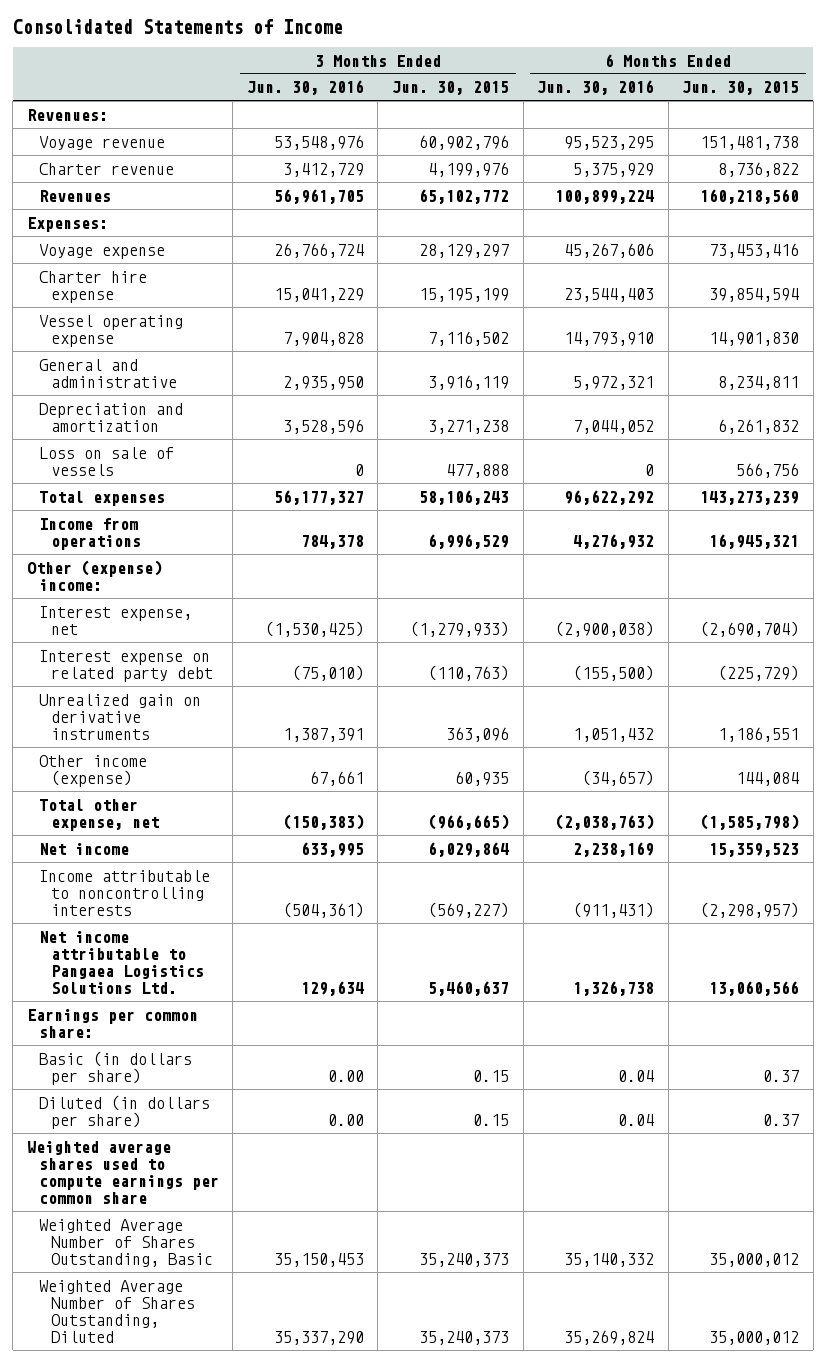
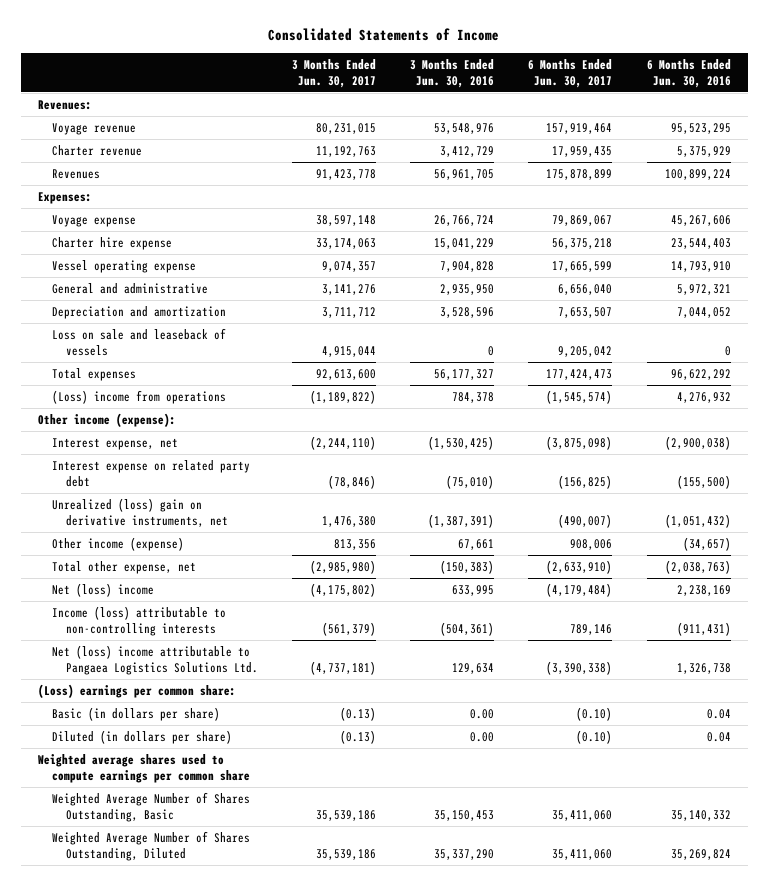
[392,81,510,96] Jun. 30, 2015 -> none
[682,81,800,96] Jun. 30, 2015 -> none
none -> [291,58,376,88] 3 Months Ended Jun. 30, 2017
none -> [528,58,613,88] 6 Months Ended Jun. 30, 2017
[38,446,174,476] Loss on sale of vessels -> [51,328,226,356] Loss on sale and leaseback of vessels
[38,517,141,550] Income from operations -> [51,390,226,405] (Loss) income from operations
[26,559,162,591] Other (expense) income: -> [37,413,176,428] Other income (expense):
[38,693,201,740] Unrealized gain on derivative instruments -> [51,498,228,527] Unrealized (loss) gain on derivative instruments, net
[282,727,364,742] 1,387,391 -> [428,513,495,528] (1,387,391)
[573,727,655,742] 1,051,432 -> [664,513,731,528] (1,051,432)
[38,842,129,855] Net income -> [51,583,154,598] Net (loss) income
[38,869,210,916] Income attributable to noncontrolling interests -> [51,606,226,636] Income (loss) attributable to non-controlling interests
[38,930,204,995] Net income attributable to Pangaea Logistics Solutions Ltd. -> [51,645,258,675] Net (loss) income attributable to Pangaea Logistics Solutions Ltd.
[26,1008,198,1038] Earnings per common share: -> [37,684,236,699] (Loss) earnings per common share:

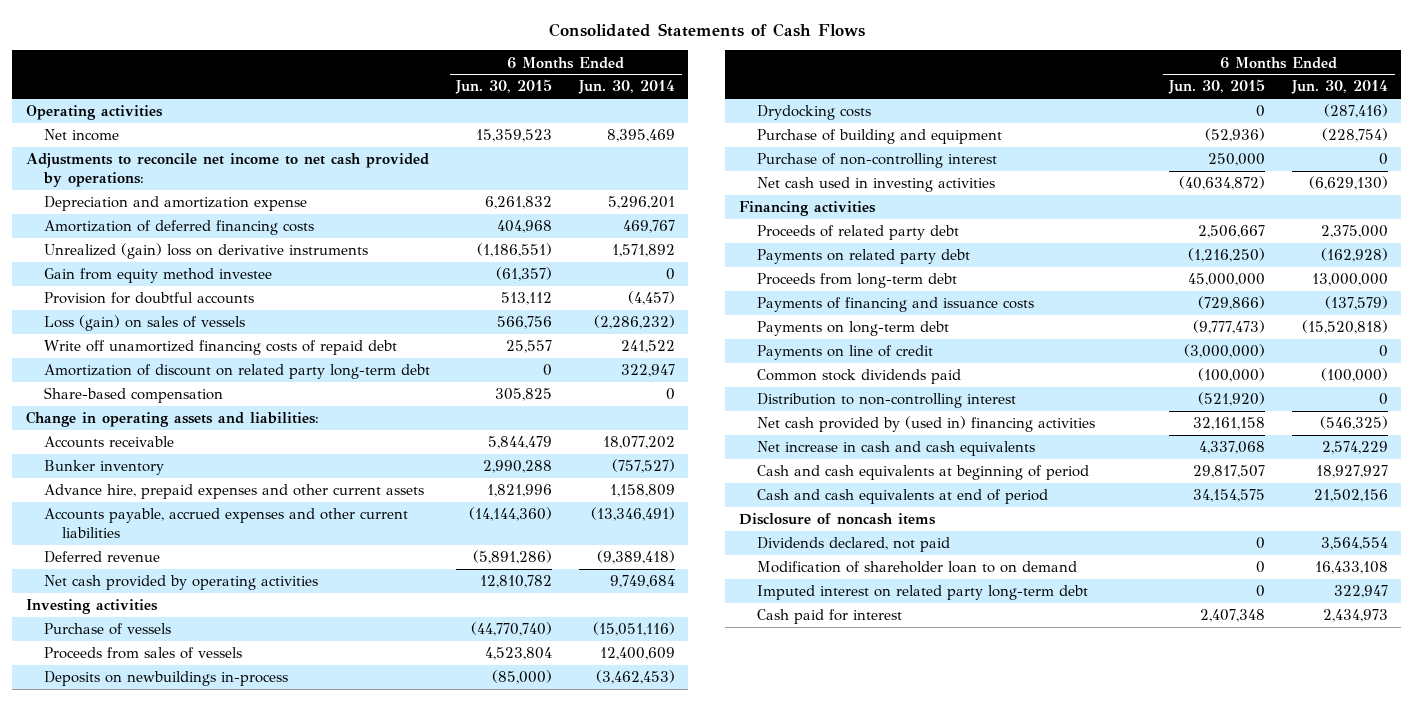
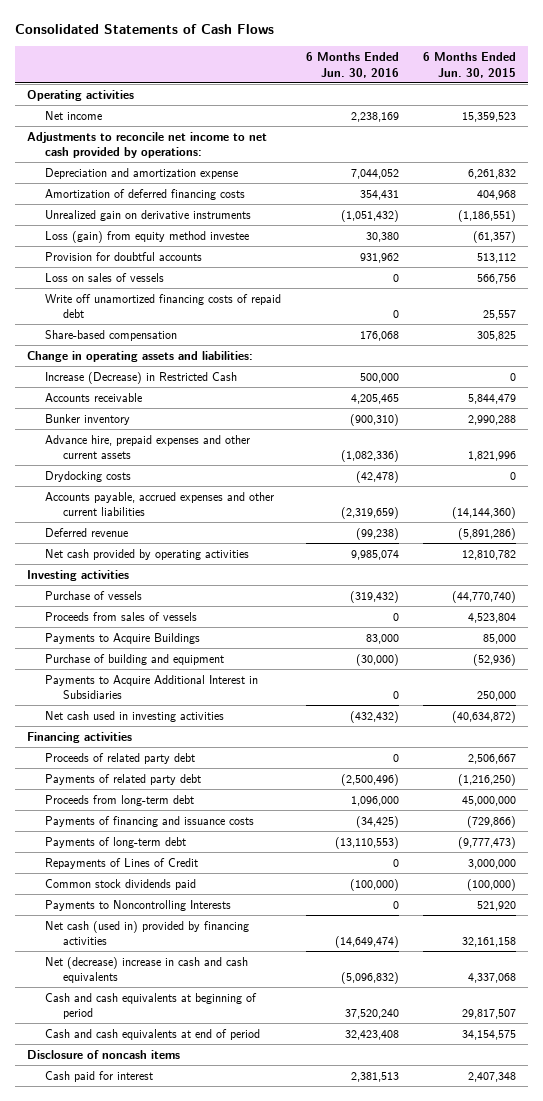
[577,80,675,95] Jun. 30, 2014 -> none
none -> [305,51,399,78] 6 Months Ended Jun. 30, 2016
[43,243,368,260] Unrealized (gain) loss on derivative instruments -> [45,209,252,221] Unrealized gain on derivative instruments
[43,268,272,284] Gain from equity method investee -> [45,230,250,243] Loss (gain) from equity method investee
[43,315,245,332] Loss (gain) on sales of vessels -> [45,272,165,282] Loss on sales of vessels
[43,364,430,380] Amortization of discount on related party long-term debt -> none
none -> [45,371,238,384] Increase (Decrease) in Restricted Cash
[756,105,871,121] Drydocking costs -> [45,470,132,482] Drydocking costs
[43,671,288,687] Deposits on newbuildings in-process -> none
none -> [45,632,201,644] Payments to Acquire Buildings
[756,153,997,169] Purchase of non-controlling interest -> [45,674,259,700] Payments to Acquire Additional Interest in Subsidiaries
[756,249,970,265] Payments on related party debt -> [45,773,202,785] Payments of related party debt
[756,321,949,337] Payments on long-term debt -> [45,836,187,848] Payments of long-term debt
[756,345,933,361] Payments on line of credit -> [45,857,199,869] Repayments of Lines of Credit
[1184,344,1266,359] (3,000,000) -> [467,858,516,869] 3,000,000
[756,393,1016,409] Distribution to non-controlling interest -> [45,899,232,911] Payments to Noncontrolling Interests
[1198,392,1266,407] (521,920) -> [476,900,516,911] 521,920
[756,416,1095,433] Net cash provided by (used in) financing activities -> [45,920,250,946] Net cash (used in) provided by financing activities
[756,441,1035,457] Net increase in cash and cash equivalents -> [45,956,249,984] Net (decrease) increase in cash and cash equivalents
[756,537,950,553] Dividends declared, not paid -> none
[756,561,1077,574] Modification of shareholder loan to on demand -> none
[756,585,1088,601] Imputed interest on related party long-term debt -> none

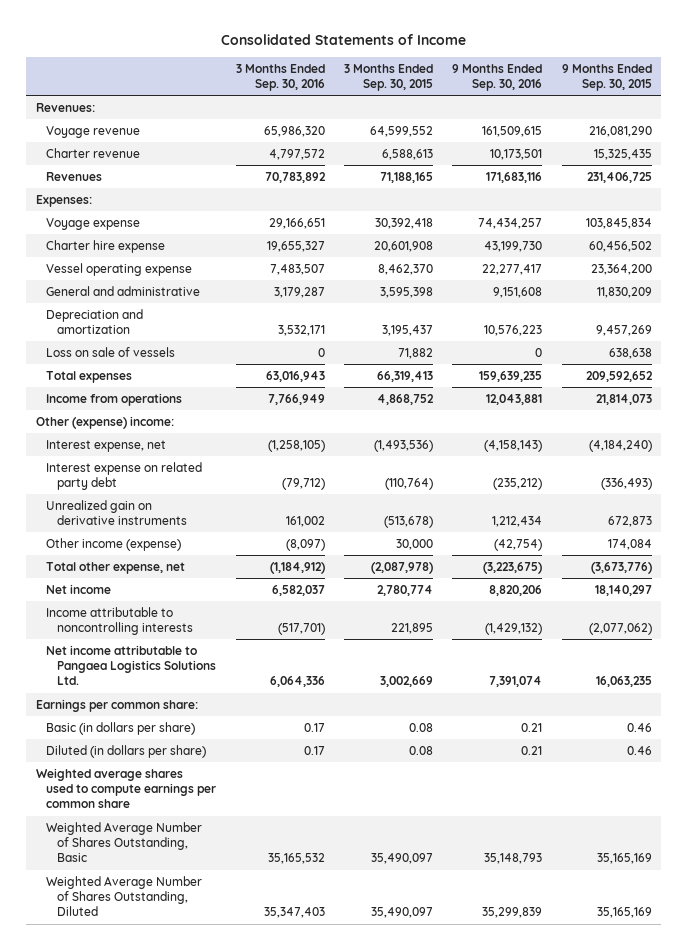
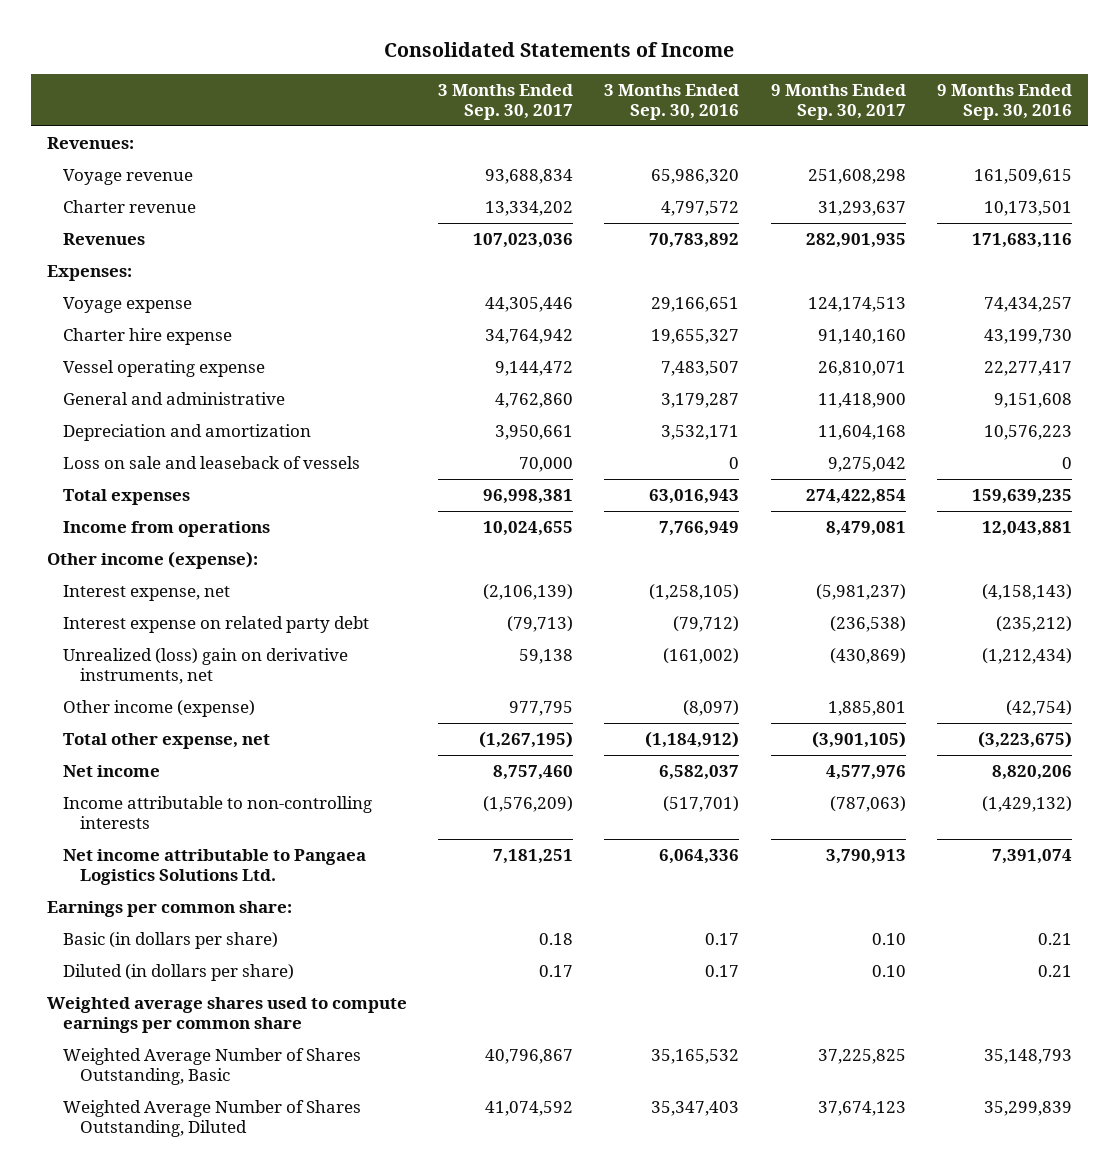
[344,63,434,92] 3 Months Ended Sep. 30, 2015 -> none
[561,63,652,92] 9 Months Ended Sep. 30, 2015 -> none
none -> [438,84,574,121] 3 Months Ended Sep. 30, 2017
none -> [770,84,906,121] 9 Months Ended Sep. 30, 2017
[46,346,176,357] Loss on sale of vessels -> [63,455,361,469] Loss on sale and leaseback of vessels
[35,415,174,429] Other (expense) income: -> [46,550,258,569] Other income (expense):
[46,499,188,526] Unrealized gain on derivative instruments -> [63,647,349,684] Unrealized (loss) gain on derivative instruments, net
[285,516,325,528] 161,002 -> [663,647,740,664] (161,002)
[492,516,543,528] 1,212,434 -> [981,647,1072,664] (1,212,434)
[46,606,194,636] Income attributable to noncontrolling interests -> [63,795,373,829] Income attributable to non-controlling interests

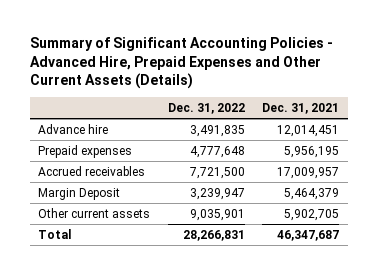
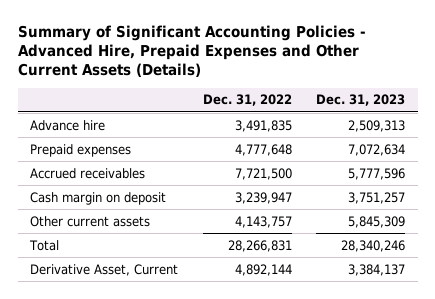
[262,103,340,115] Dec. 31, 2021 -> none
none -> [316,94,406,107] Dec. 31, 2023
[38,187,121,200] Margin Deposit -> [29,191,166,205] Cash margin on deposit
[189,208,245,221] 9,035,901 -> [234,215,292,228] 4,143,757
none -> [29,263,178,276] Derivative Asset, Current

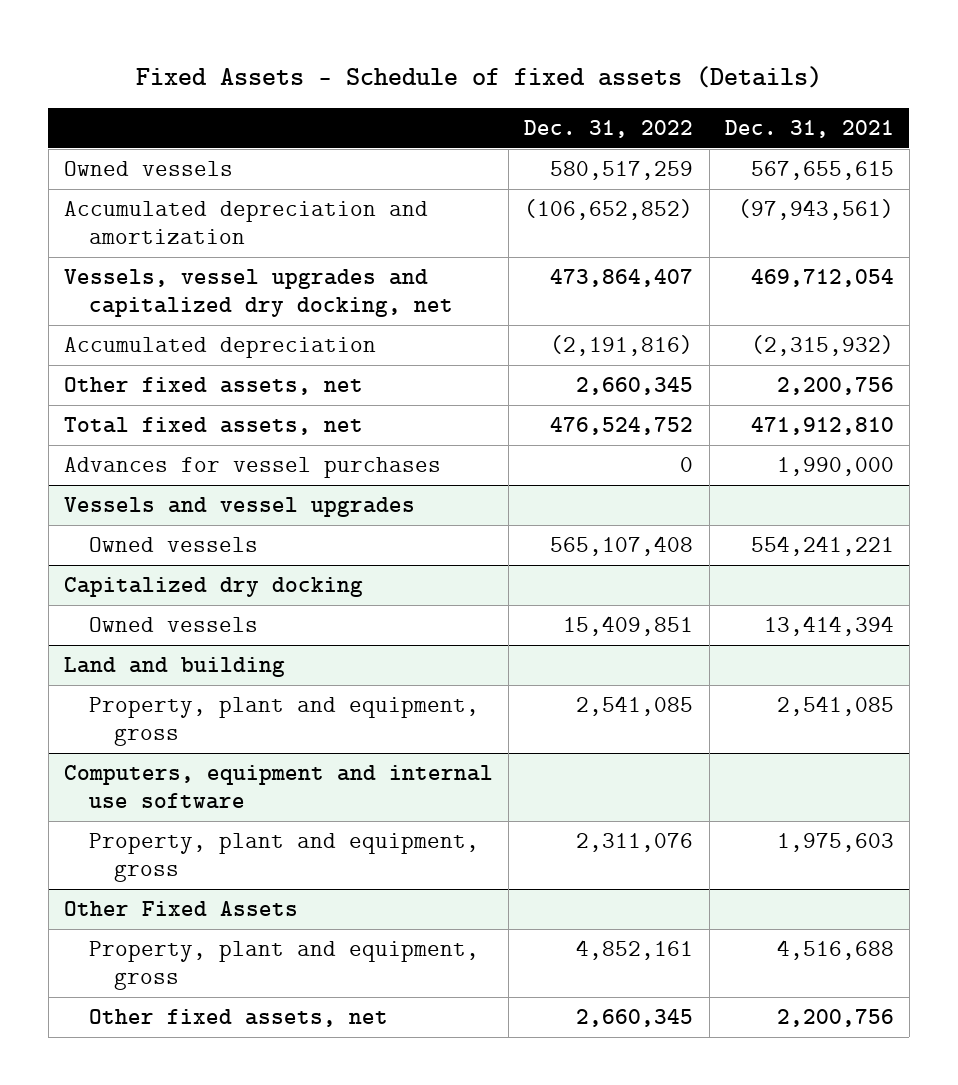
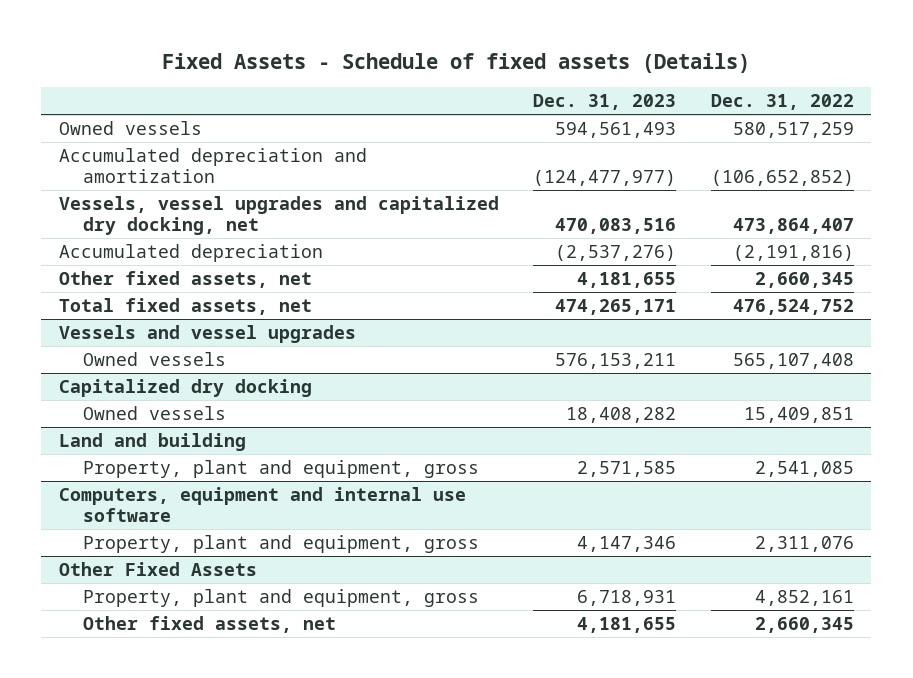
[724,119,894,138] Dec. 31, 2021 -> none
none -> [533,94,677,111] Dec. 31, 2023
[64,457,442,479] Advances for vessel purchases -> none

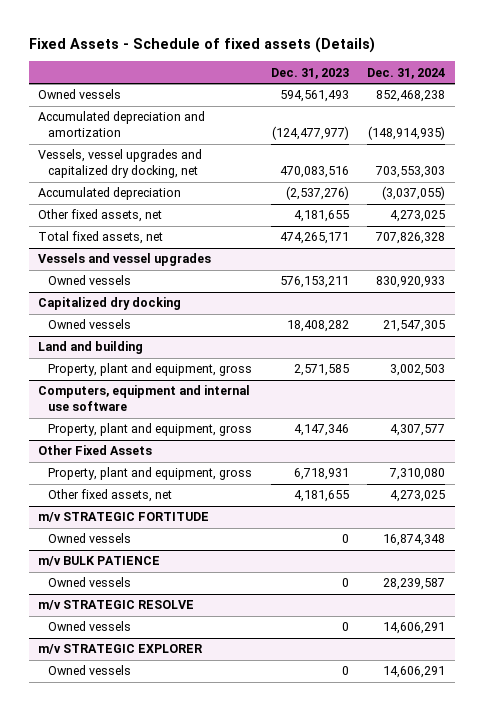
[711,94,855,111] Dec. 31, 2022 -> none
none -> [367,67,446,79] Dec. 31, 2024
none -> [38,512,210,523] m/v STRATEGIC FORTITUDE
none -> [48,533,132,544] Owned vessels
none -> [38,556,161,567] m/v BULK PATIENCE
none -> [48,577,132,588] Owned vessels
none -> [38,600,195,611] m/v STRATEGIC RESOLVE
none -> [48,621,132,632] Owned vessels
none -> [38,644,204,655] m/v STRATEGIC EXPLORER
none -> [48,665,132,676] Owned vessels

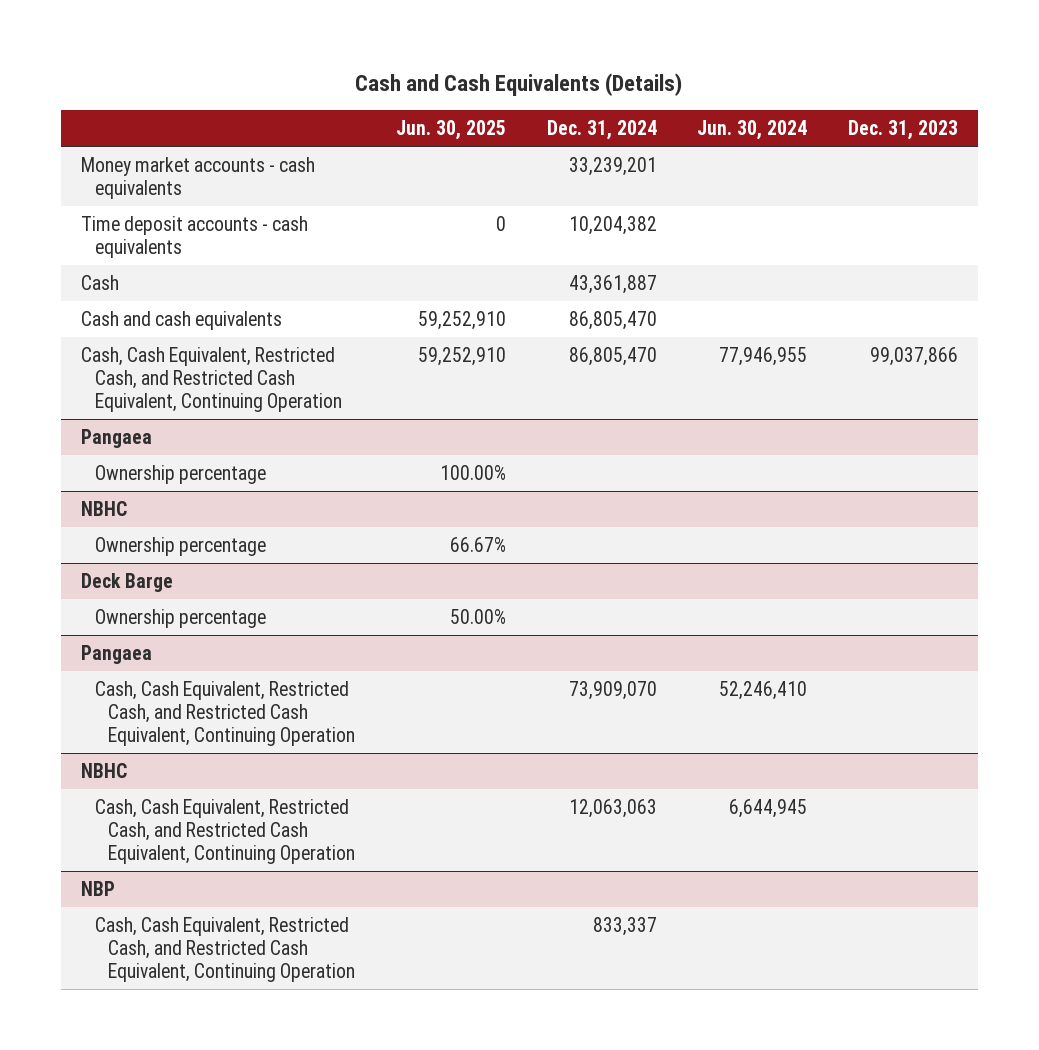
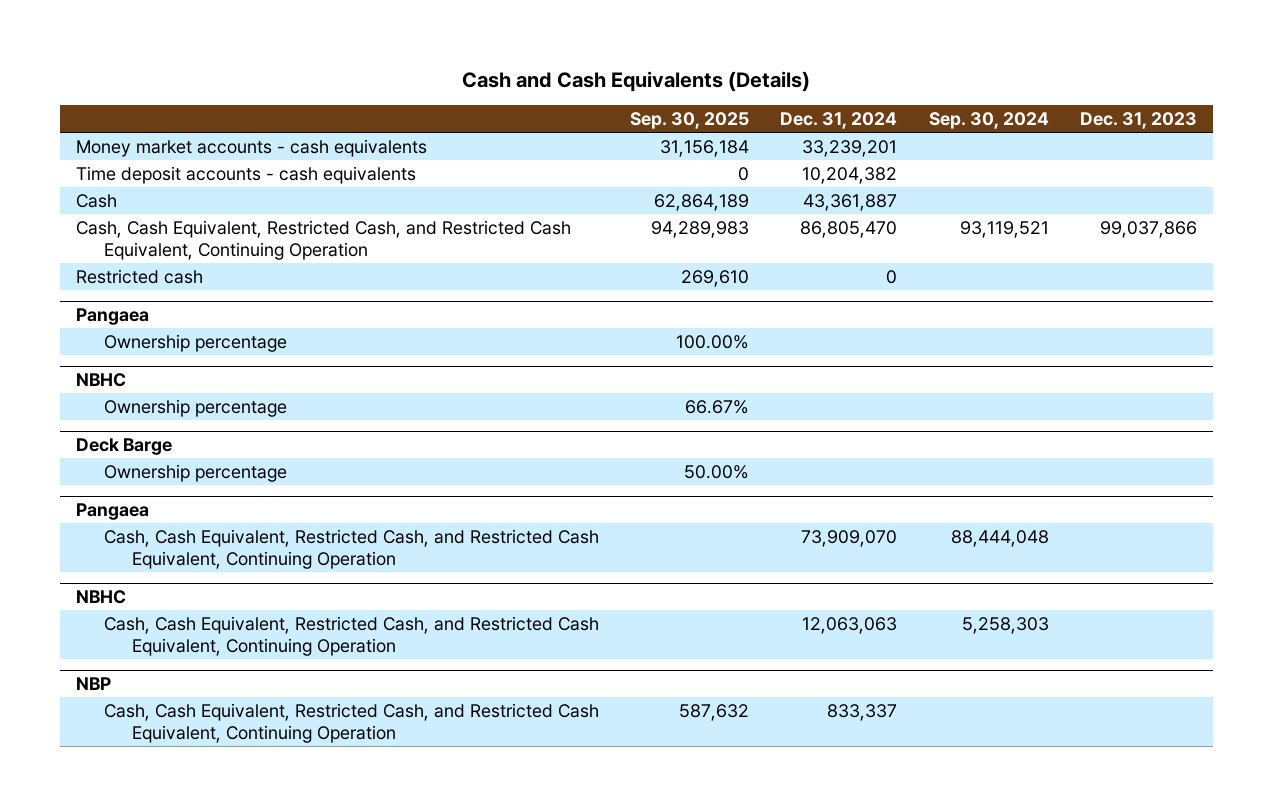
[395,120,506,141] Jun. 30, 2025 -> none
[697,120,808,141] Jun. 30, 2024 -> none
none -> [629,112,749,130] Sep. 30, 2025
none -> [928,112,1049,130] Sep. 30, 2024
[81,310,283,330] Cash and cash equivalents -> none
none -> [75,268,203,284] Restricted cash

